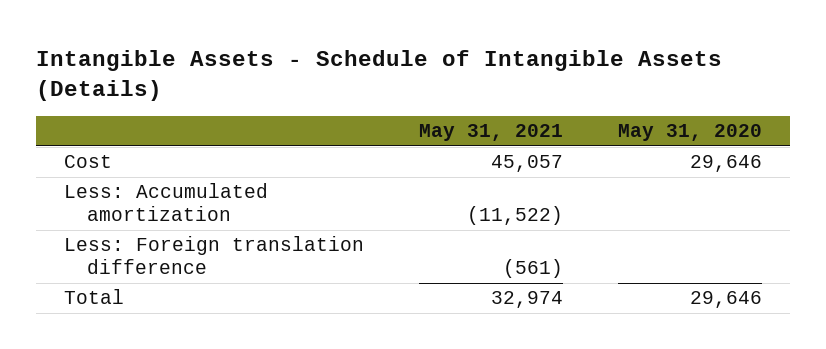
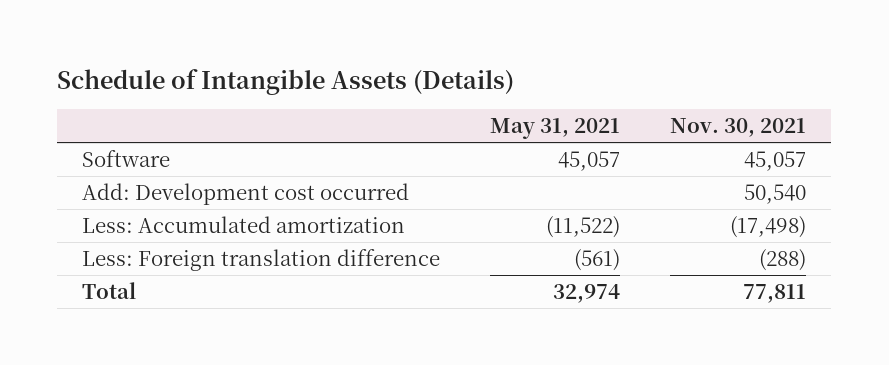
[36,50,723,102] Intangible Assets - Schedule of Intangible Assets (Details) -> [57,68,515,95] Schedule of Intangible Assets (Details)
[618,124,763,142] May 31, 2020 -> none
none -> [670,118,807,138] Nov. 30, 2021
[63,155,112,169] Cost -> [82,150,171,168] Software
none -> [82,183,410,206] Add: Development cost occurred

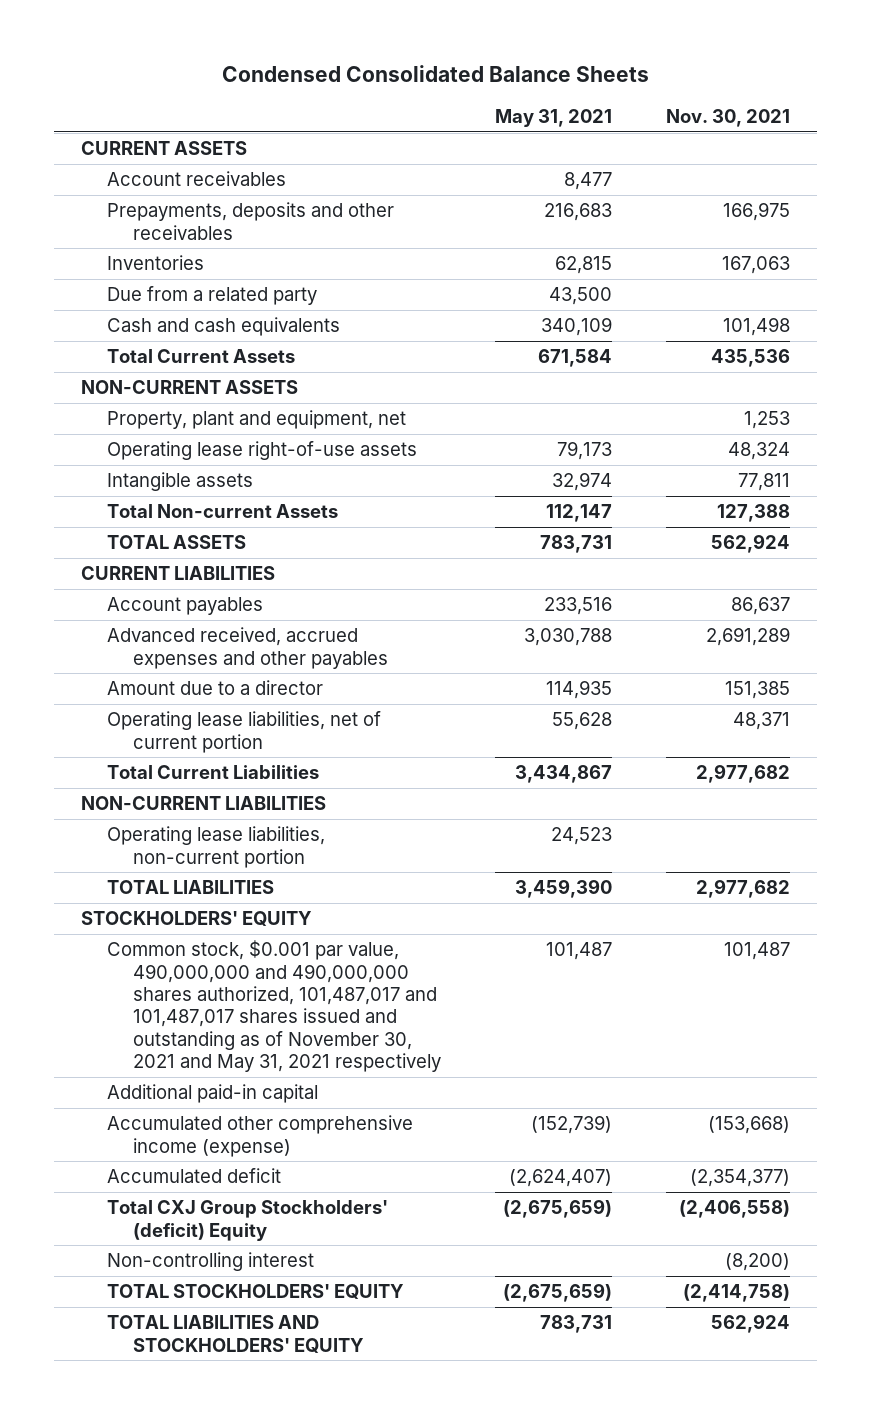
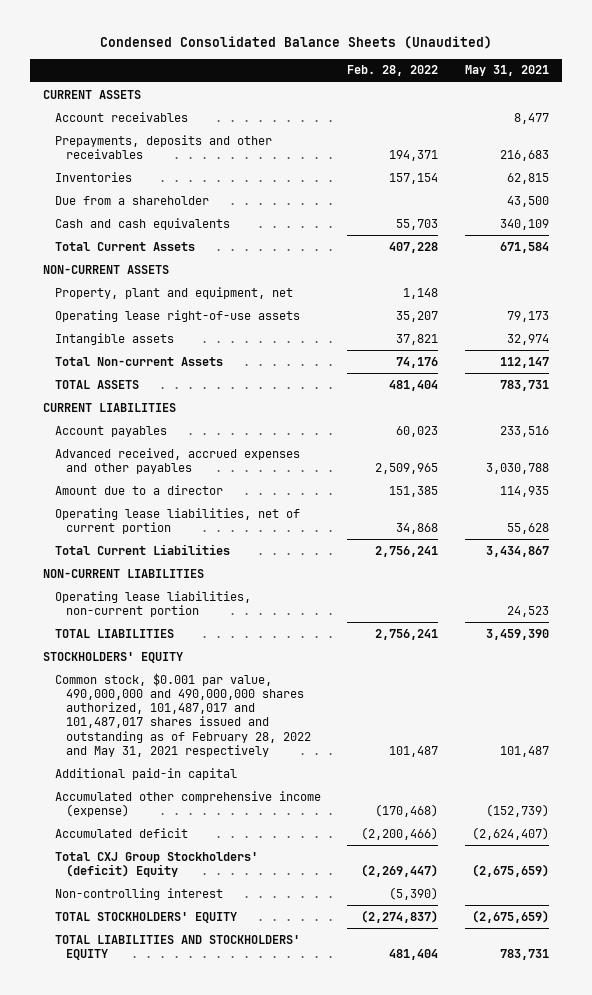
[221,65,649,83] Condensed Consolidated Balance Sheets -> [99,36,492,50] Condensed Consolidated Balance Sheets (Unaudited)
[665,108,790,127] Nov. 30, 2021 -> none
none -> [347,65,439,77] Feb. 28, 2022
[107,286,318,306] Due from a related party -> [54,195,209,205] Due from a shareholder
[107,940,441,1073] Common stock, $0.001 par value, 490,000,000 and 490,000,000 shares authorized, 101,487,017 and 101,487,017 shares issued and outstanding as of November 30, 2021 and May 31, 2021 respectively -> [54,672,312,757] Common stock, $0.001 par value, 490,000,000 and 490,000,000 shares authorized, 101,487,017 and 101,487,017 shares issued and outstanding as of February 28, 2022 and May 31, 2021 respectively

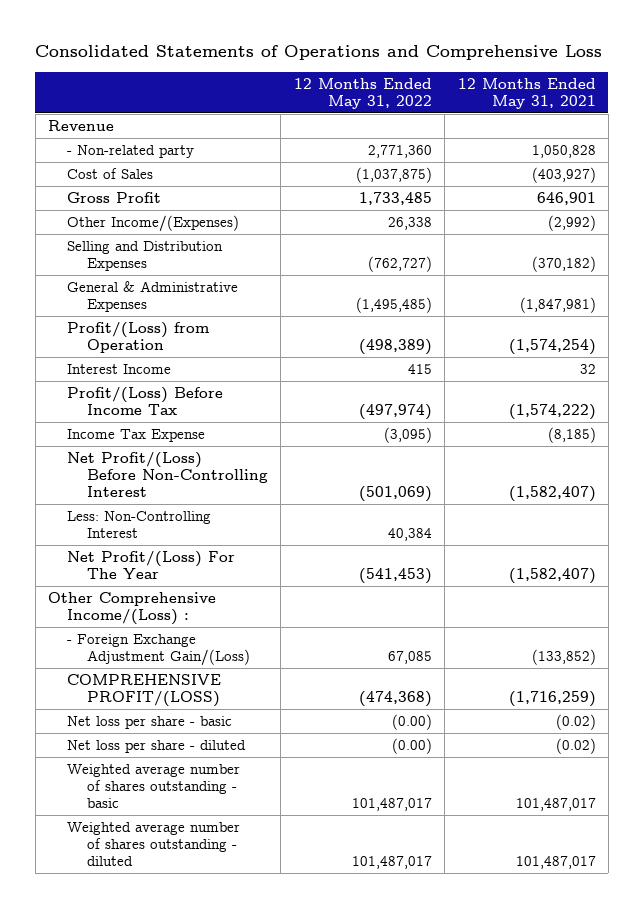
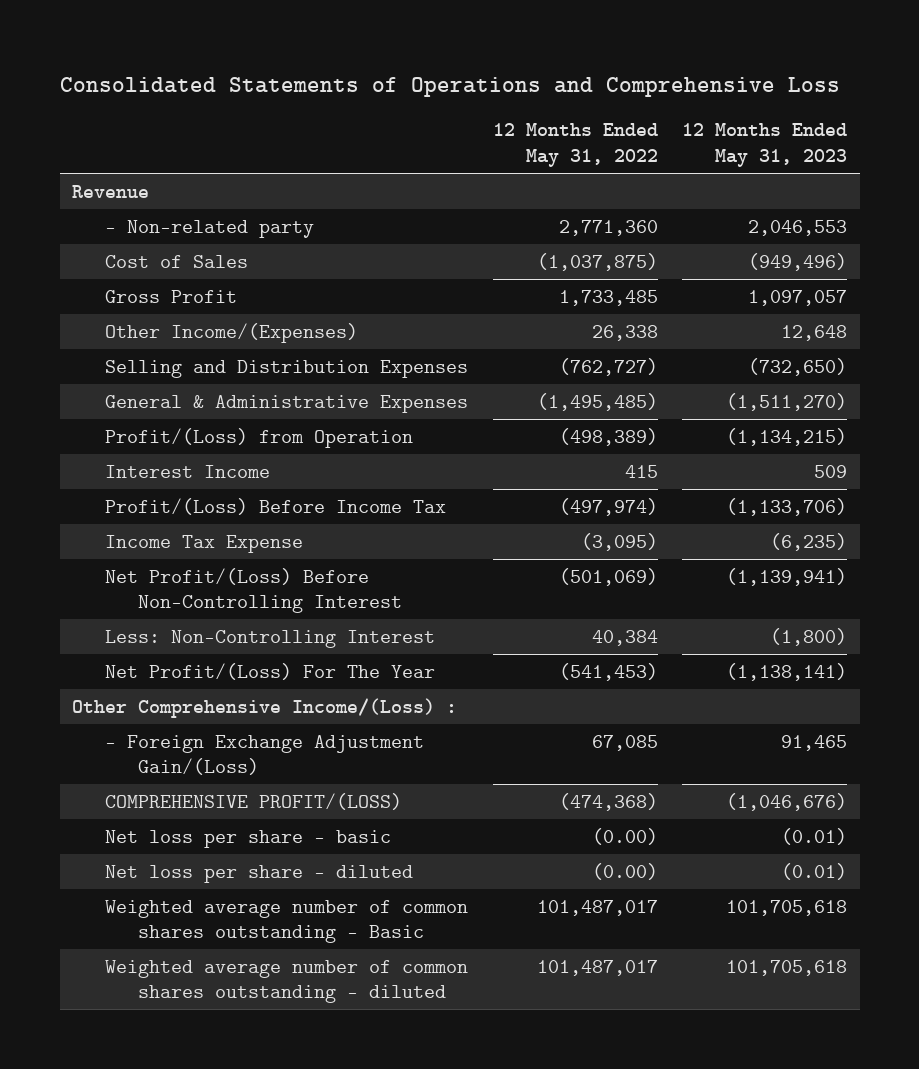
[457,77,596,109] 12 Months Ended May 31, 2021 -> none
none -> [682,123,848,168] 12 Months Ended May 31, 2023
[67,763,241,809] Weighted average number of shares outstanding - basic -> [104,899,468,944] Weighted average number of common shares outstanding - Basic
[67,821,241,867] Weighted average number of shares outstanding - diluted -> [104,959,468,1004] Weighted average number of common shares outstanding - diluted

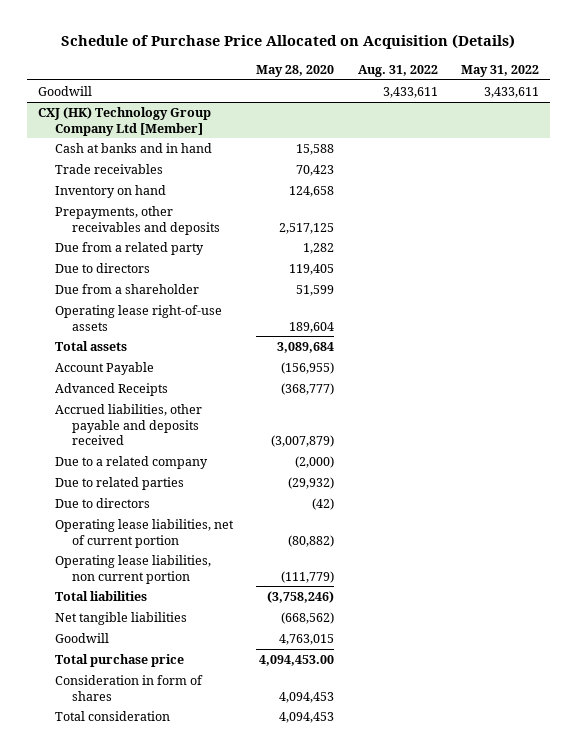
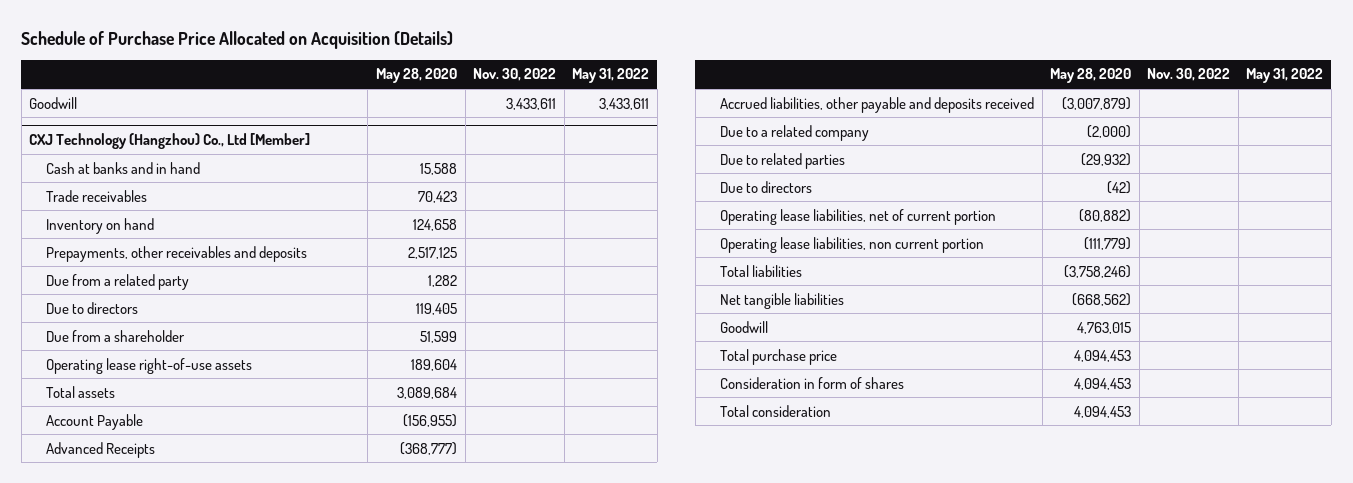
[357,64,438,77] Aug. 31, 2022 -> none
none -> [473,68,557,82] Nov. 30, 2022
[38,106,212,136] CXJ (HK) Technology Group Company Ltd [Member] -> none
none -> [29,133,311,150] CXJ Technology (Hangzhou) Co., Ltd [Member]
[259,654,335,666] 4,094,453.00 -> [1074,349,1132,362] 4,094,453

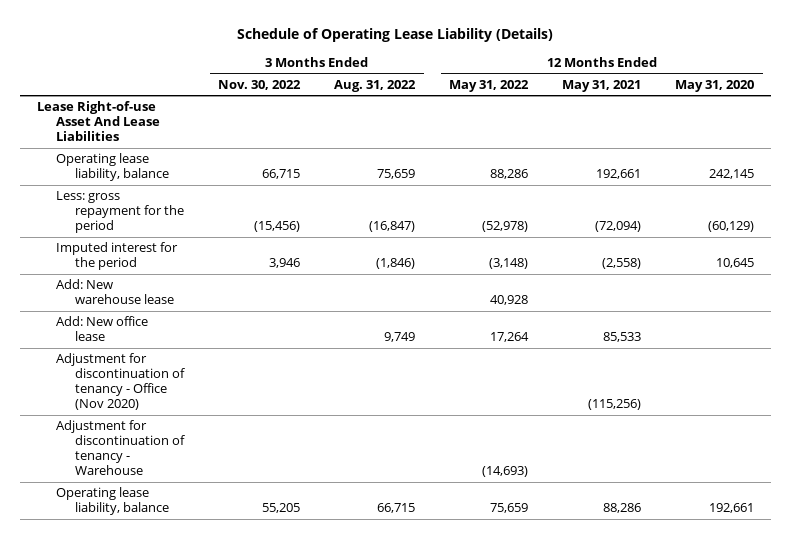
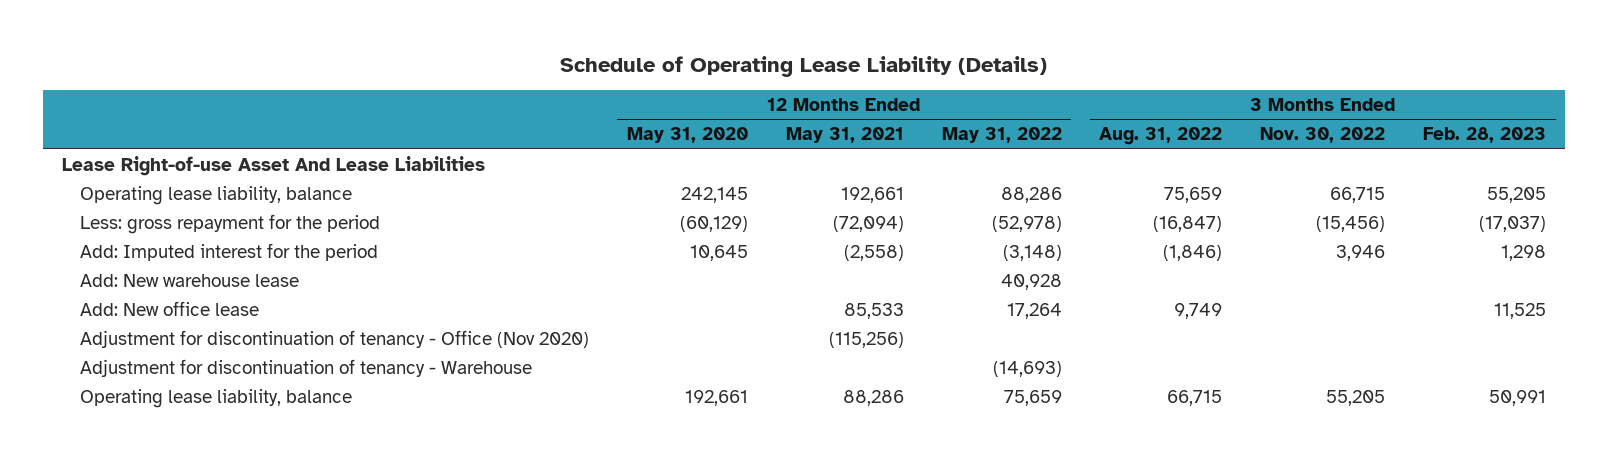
none -> [1423,127,1547,144] Feb. 28, 2023
[56,242,179,271] Imputed interest for the period -> [80,242,379,261] Add: Imputed interest for the period

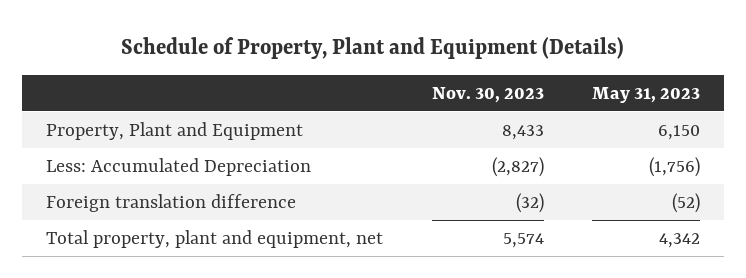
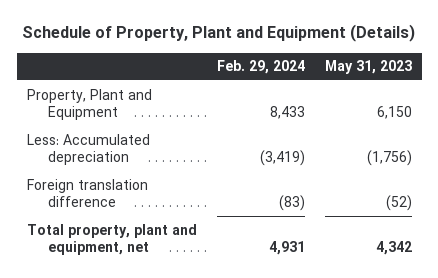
[431,86,544,103] Nov. 30, 2023 -> none
none -> [216,60,305,75] Feb. 29, 2024
[46,157,312,176] Less: Accumulated Depreciation -> [26,133,150,166] Less: Accumulated depreciation

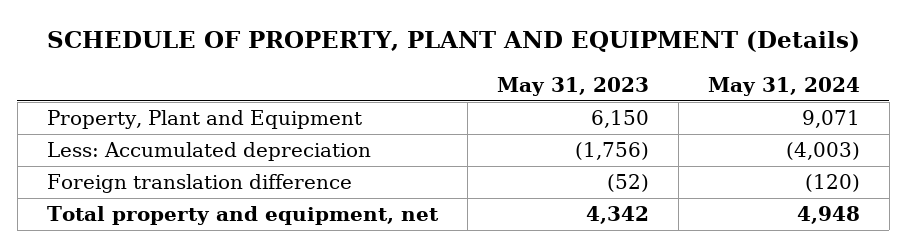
[22,24,416,43] Schedule of Property, Plant and Equipment (Details) -> [47,31,861,53] SCHEDULE OF PROPERTY, PLANT AND EQUIPMENT (Details)
[216,60,305,75] Feb. 29, 2024 -> none
none -> [707,76,860,96] May 31, 2024
[26,223,197,256] Total property, plant and equipment, net -> [46,206,439,226] Total property and equipment, net

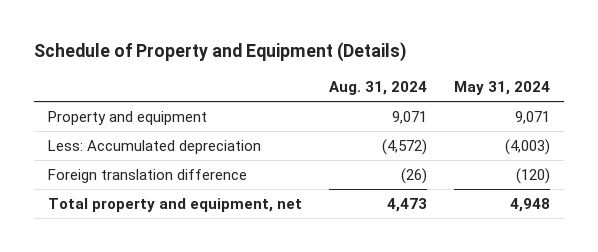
[47,31,861,53] SCHEDULE OF PROPERTY, PLANT AND EQUIPMENT (Details) -> [33,42,406,63] Schedule of Property and Equipment (Details)
[496,76,649,96] May 31, 2023 -> none
none -> [328,80,427,95] Aug. 31, 2024
[46,110,362,130] Property, Plant and Equipment -> [47,110,207,125] Property and equipment

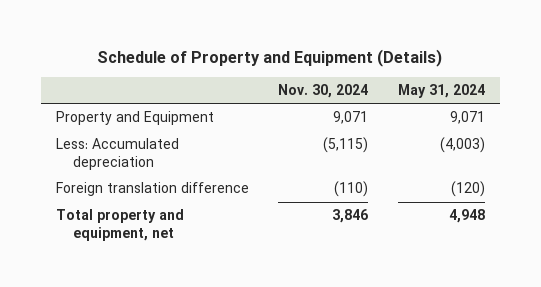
[328,80,427,95] Aug. 31, 2024 -> none
none -> [278,84,369,99] Nov. 30, 2024
[47,110,207,125] Property and equipment -> [55,111,214,126] Property and Equipment

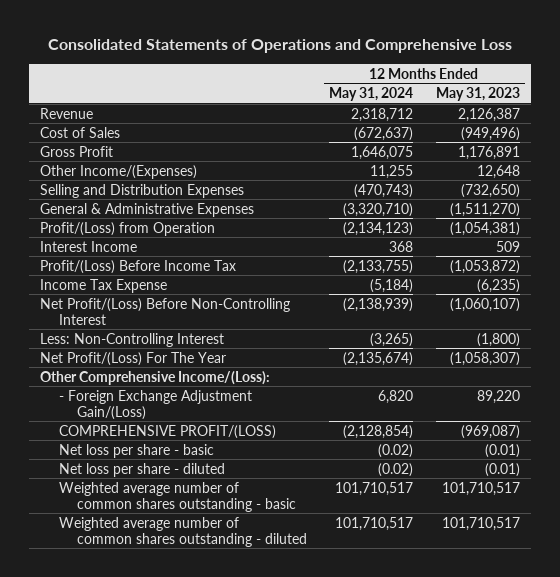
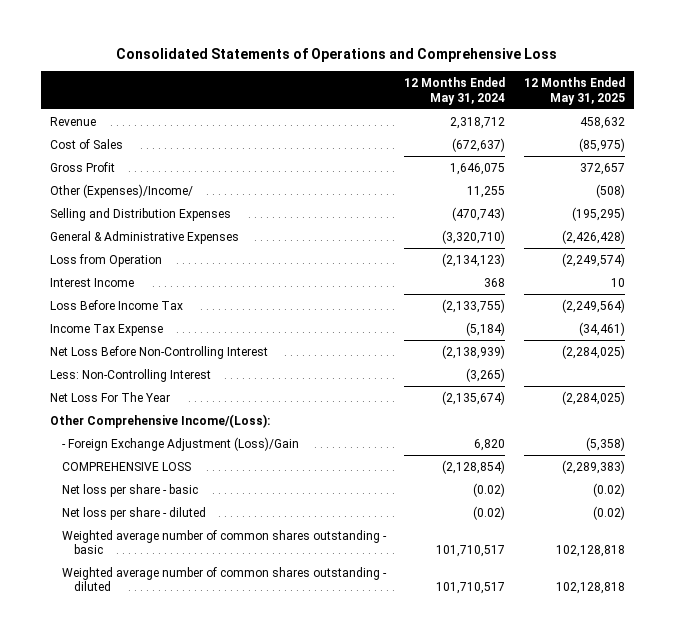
[435,87,520,102] May 31, 2023 -> none
none -> [523,76,625,105] 12 Months Ended May 31, 2025
[40,164,198,179] Other Income/(Expenses) -> [49,183,193,198] Other (Expenses)/Income/
[40,221,216,236] Profit/(Loss) from Operation -> [49,253,162,267] Loss from Operation
[40,259,237,274] Profit/(Loss) Before Income Tax -> [49,299,183,310] Loss Before Income Tax
[40,297,291,325] Net Profit/(Loss) Before Non-Controlling Interest -> [49,345,268,359] Net Loss Before Non-Controlling Interest
[40,351,227,366] Net Profit/(Loss) For The Year -> [49,391,170,402] Net Loss For The Year
[58,389,252,420] - Foreign Exchange Adjustment Gain/(Loss) -> [61,436,299,451] - Foreign Exchange Adjustment (Loss)/Gain
[58,424,276,439] COMPREHENSIVE PROFIT/(LOSS) -> [61,461,191,471] COMPREHENSIVE LOSS

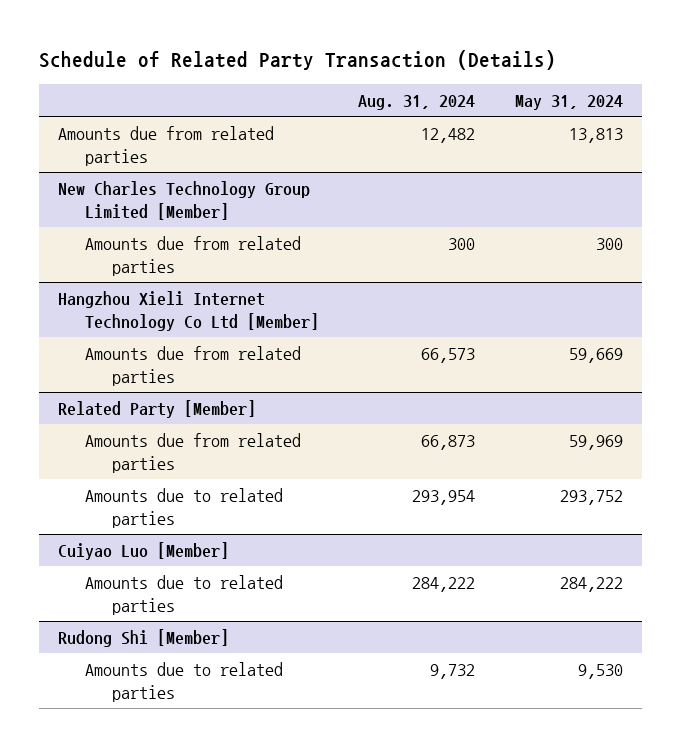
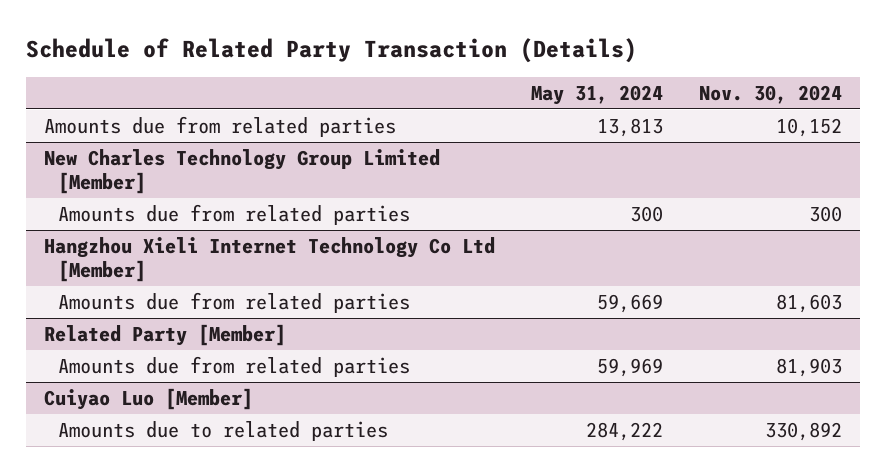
[358,94,476,110] Aug. 31, 2024 -> none
none -> [698,84,842,104] Nov. 30, 2024
[85,487,284,528] Amounts due to related parties -> none
[58,628,230,647] Rudong Shi [Member] -> none
[85,661,284,702] Amounts due to related parties -> none

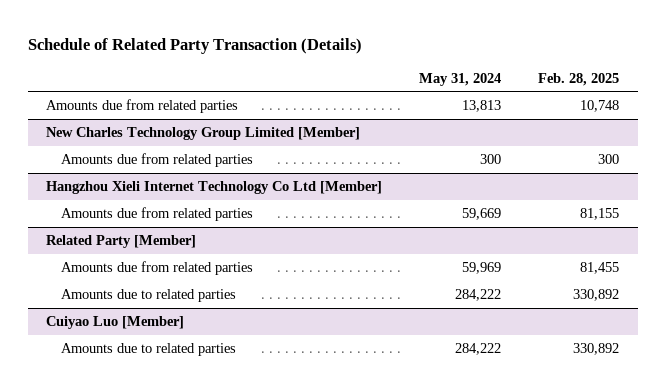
[698,84,842,104] Nov. 30, 2024 -> none
none -> [538,72,620,86] Feb. 28, 2025
none -> [60,289,236,303] Amounts due to related parties

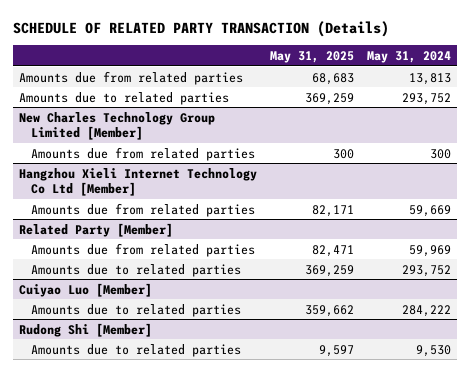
[27,38,362,55] Schedule of Related Party Transaction (Details) -> [12,20,389,37] SCHEDULE OF RELATED PARTY TRANSACTION (Details)
[538,72,620,86] Feb. 28, 2025 -> none
none -> [269,50,354,63] May 31, 2025
none -> [19,91,230,105] Amounts due to related parties
[455,289,502,302] 284,222 -> [401,264,451,277] 293,752
none -> [19,322,153,337] Rudong Shi [Member]
none -> [31,343,242,357] Amounts due to related parties

